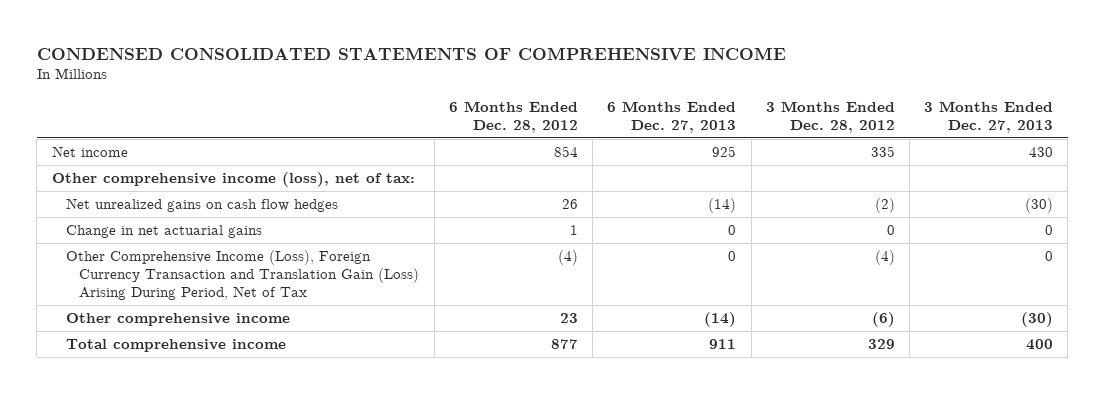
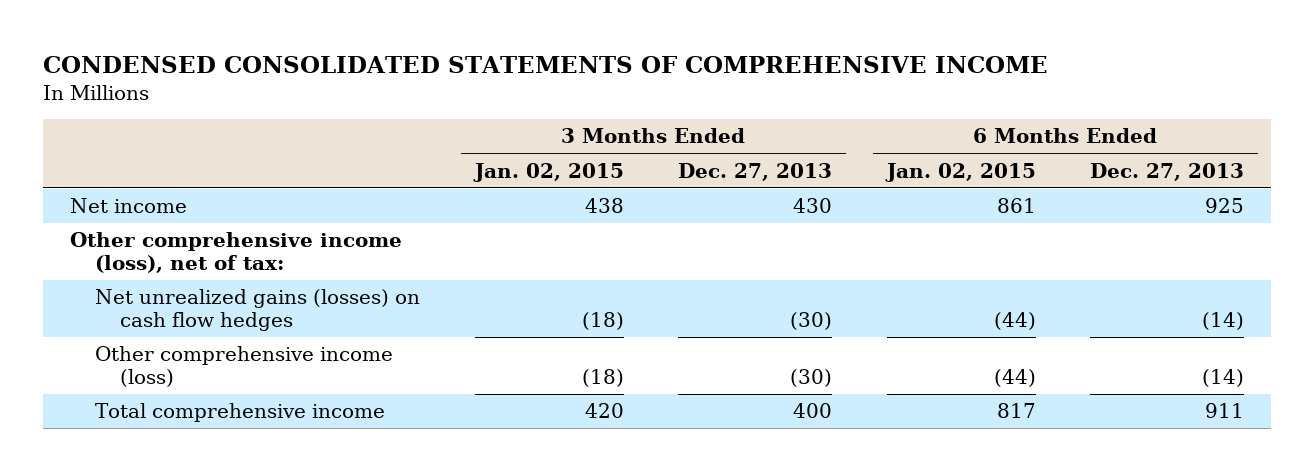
[448,100,578,133] 6 Months Ended Dec. 28, 2012 -> none
[765,100,895,133] 3 Months Ended Dec. 28, 2012 -> none
none -> [472,162,624,182] Jan. 02, 2015
none -> [884,162,1036,182] Jan. 02, 2015
[65,224,262,238] Change in net actuarial gains -> none
[65,249,420,301] Other Comprehensive Income (Loss), Foreign Currency Transaction and Translation Gain (Loss) Arising During Period, Net of Tax -> none
[65,197,338,212] Net unrealized gains on cash flow hedges -> [95,289,421,332] Net unrealized gains (losses) on cash flow hedges
[65,312,290,326] Other comprehensive income -> [95,346,394,388] Other comprehensive income (loss)

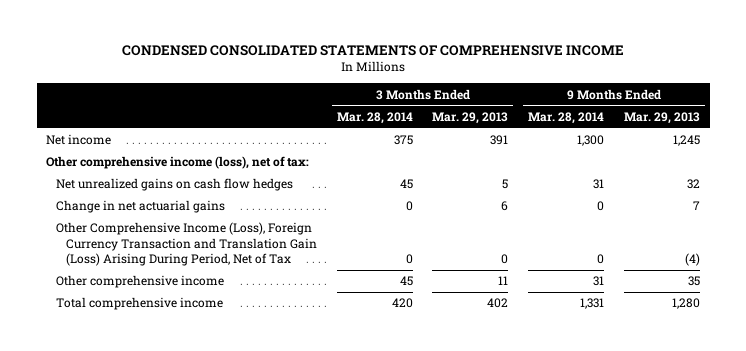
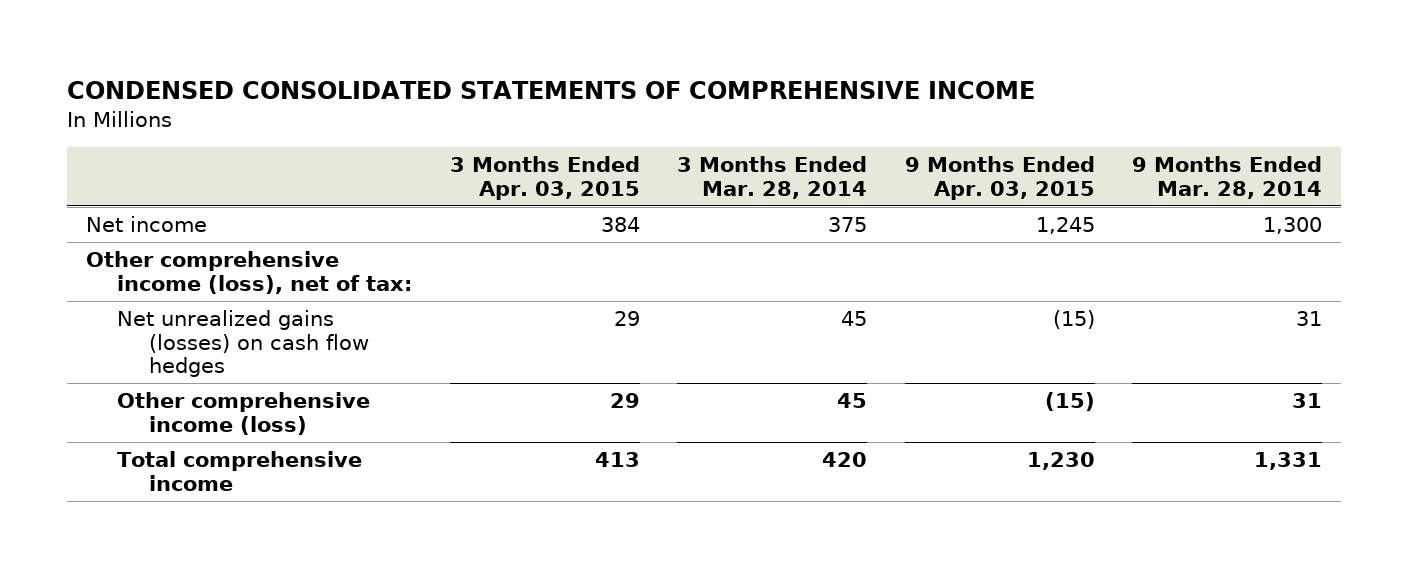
[432,111,509,124] Mar. 29, 2013 -> none
[624,111,701,124] Mar. 29, 2013 -> none
none -> [449,156,640,200] 3 Months Ended Apr. 03, 2015
none -> [904,156,1095,200] 9 Months Ended Apr. 03, 2015
[56,200,226,214] Change in net actuarial gains -> none
[56,222,317,267] Other Comprehensive Income (Loss), Foreign Currency Transaction and Translation Gain (Loss) Arising During Period, Net of Tax -> none
[56,178,294,192] Net unrealized gains on cash flow hedges -> [117,309,369,378] Net unrealized gains (losses) on cash flow hedges
[56,275,225,289] Other comprehensive income -> [117,391,371,435] Other comprehensive income (loss)

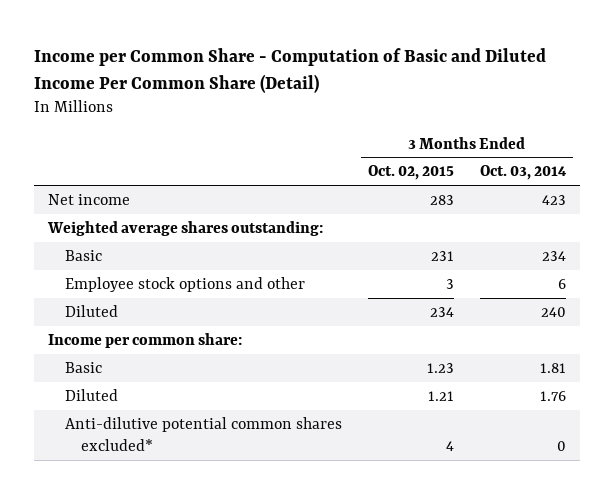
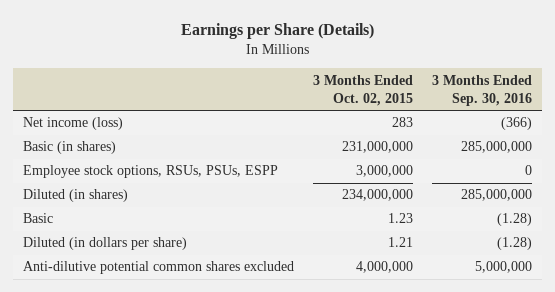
[34,47,547,93] Income per Common Share - Computation of Basic and Diluted Income Per Common Share (Detail) -> [180,23,374,40] Earnings per Share (Details)
[480,165,568,181] Oct. 03, 2014 -> none
none -> [432,74,533,106] 3 Months Ended Sep. 30, 2016
[46,220,323,236] Weighted average shares outstanding: -> none
[64,276,305,292] Employee stock options and other -> none
[47,332,242,348] Income per common share: -> none
[47,193,130,205] Net income -> [23,117,124,131] Net income (loss)
[64,249,102,261] Basic -> [23,141,117,155] Basic (in shares)
[431,250,455,261] 231 -> [342,141,414,154] 231,000,000
none -> [23,165,279,179] Employee stock options, RSUs, PSUs, ESPP
[64,304,118,317] Diluted -> [23,189,129,203] Diluted (in shares)
[430,306,455,317] 234 -> [342,189,414,202] 234,000,000
[64,388,118,401] Diluted -> [23,237,188,251] Diluted (in dollars per share)
[64,416,342,452] Anti-dilutive potential common shares excluded* -> [23,261,295,275] Anti-dilutive potential common shares excluded
[446,441,455,452] 4 -> [356,261,414,274] 4,000,000

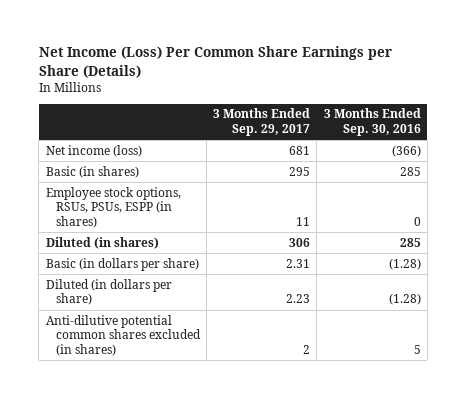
[180,23,374,40] Earnings per Share (Details) -> [38,46,392,78] Net Income (Loss) Per Common Share Earnings per Share (Details)
[313,74,414,106] 3 Months Ended Oct. 02, 2015 -> none
none -> [213,108,311,136] 3 Months Ended Sep. 29, 2017
[461,141,533,154] 285,000,000 -> [399,166,421,176] 285
[23,165,279,179] Employee stock options, RSUs, PSUs, ESPP -> [45,186,181,228] Employee stock options, RSUs, PSUs, ESPP (in shares)
[461,189,533,202] 285,000,000 -> [399,237,421,247] 285
[23,213,54,224] Basic -> [45,257,199,271] Basic (in dollars per share)
[23,261,295,275] Anti-dilutive potential common shares excluded -> [45,314,201,356] Anti-dilutive potential common shares excluded (in shares)
[475,261,533,274] 5,000,000 -> [413,344,421,354] 5

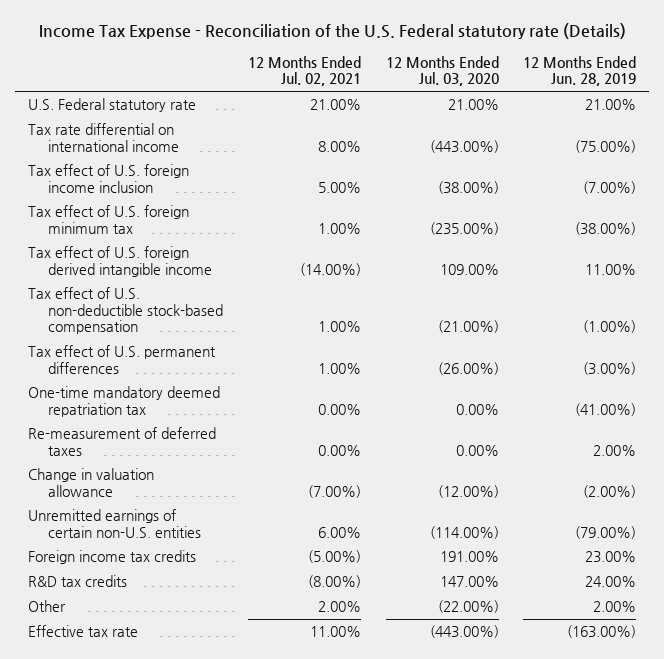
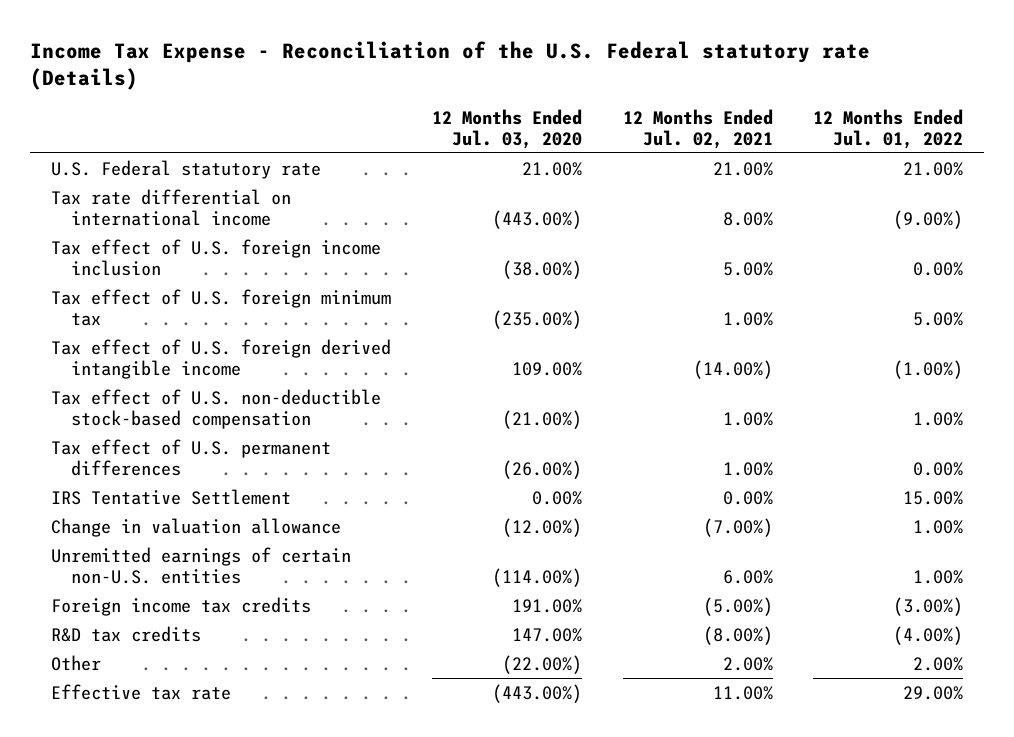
[523,55,637,87] 12 Months Ended Jun. 28, 2019 -> none
none -> [813,108,964,149] 12 Months Ended Jul. 01, 2022
[27,386,220,417] One-time mandatory deemed repatriation tax -> none
[27,427,216,456] Re-measurement of deferred taxes -> none
none -> [50,488,291,505] IRS Tentative Settlement

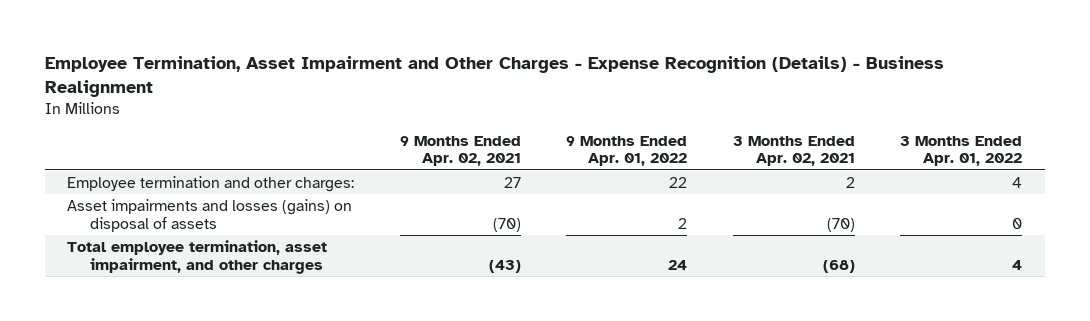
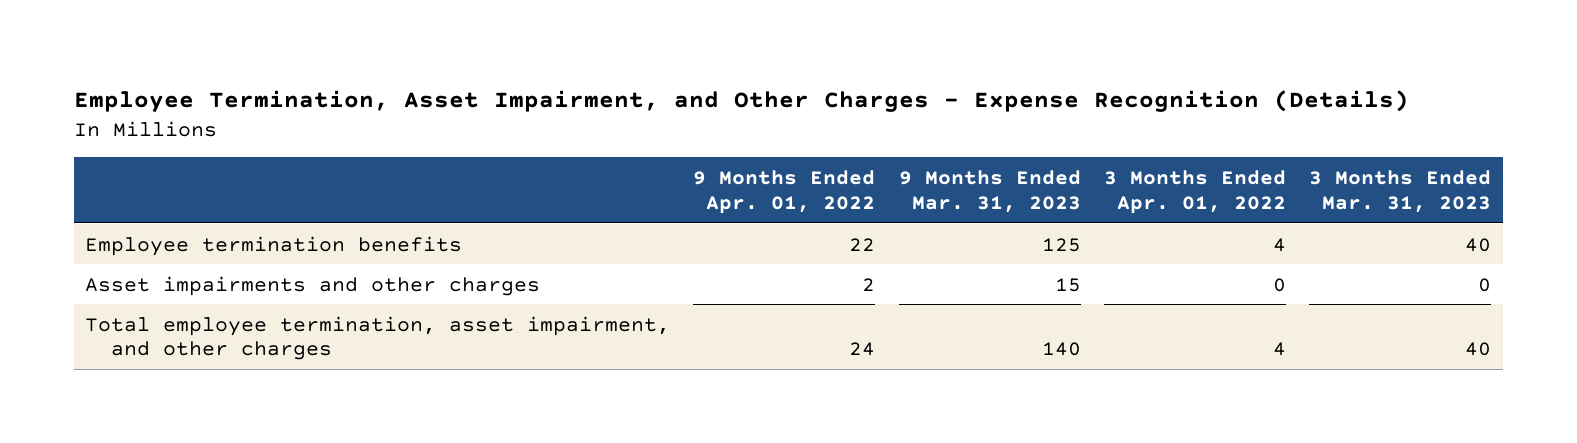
[44,55,944,97] Employee Termination, Asset Impairment and Other Charges - Expense Recognition (Details) - Business Realignment -> [73,89,1409,112] Employee Termination, Asset Impairment, and Other Charges - Expense Recognition (Details)
[399,135,521,167] 9 Months Ended Apr. 02, 2021 -> none
[732,135,855,167] 3 Months Ended Apr. 02, 2021 -> none
none -> [898,169,1081,213] 9 Months Ended Mar. 31, 2023
none -> [1309,169,1492,213] 3 Months Ended Mar. 31, 2023
[67,175,355,192] Employee termination and other charges: -> [85,235,463,256] Employee termination benefits
[67,198,353,232] Asset impairments and losses (gains) on disposal of assets -> [85,275,541,296] Asset impairments and other charges

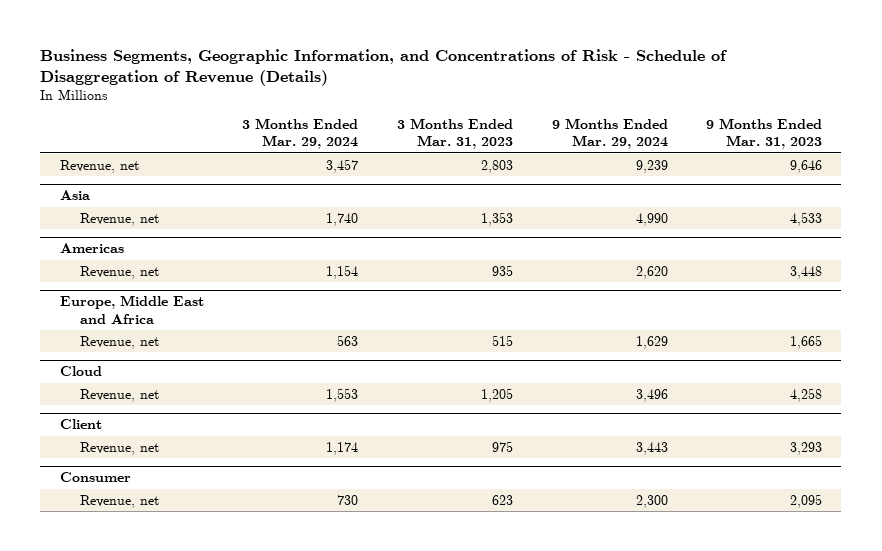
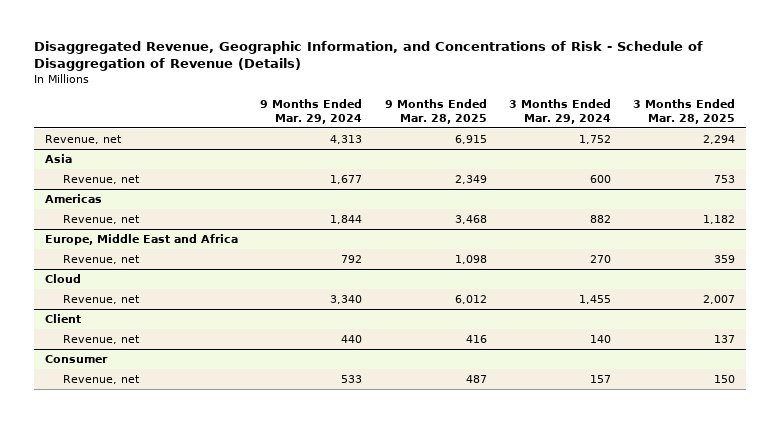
[40,49,728,86] Business Segments, Geographic Information, and Concentrations of Risk - Schedule of Disaggregation of Revenue (Details) -> [33,41,703,72] Disaggregated Revenue, Geographic Information, and Concentrations of Risk - Schedule of Disaggregation of Revenue (Details)
[396,117,513,150] 3 Months Ended Mar. 31, 2023 -> none
[706,117,823,150] 9 Months Ended Mar. 31, 2023 -> none
none -> [384,98,487,125] 9 Months Ended Mar. 28, 2025
none -> [632,98,735,125] 3 Months Ended Mar. 28, 2025
[326,158,359,173] 3,457 -> [578,134,611,144] 1,752
[635,159,668,173] 9,239 -> [330,134,363,144] 4,313
[326,212,359,226] 1,740 -> [589,174,611,183] 600
[635,212,668,226] 4,990 -> [330,174,363,184] 1,677
[326,264,359,279] 1,154 -> [589,214,611,223] 882
[635,265,668,279] 2,620 -> [330,214,363,224] 1,844
[337,334,359,346] 563 -> [589,254,611,263] 270
[635,335,668,349] 1,629 -> [341,254,363,263] 792
[326,387,359,402] 1,553 -> [578,294,611,304] 1,455
[635,388,668,402] 3,496 -> [330,294,363,304] 3,340
[326,441,359,455] 1,174 -> [589,334,611,343] 140
[635,441,668,455] 3,443 -> [341,334,363,343] 440
[337,494,359,505] 730 -> [589,374,611,383] 157
[635,494,668,508] 2,300 -> [341,374,363,383] 533

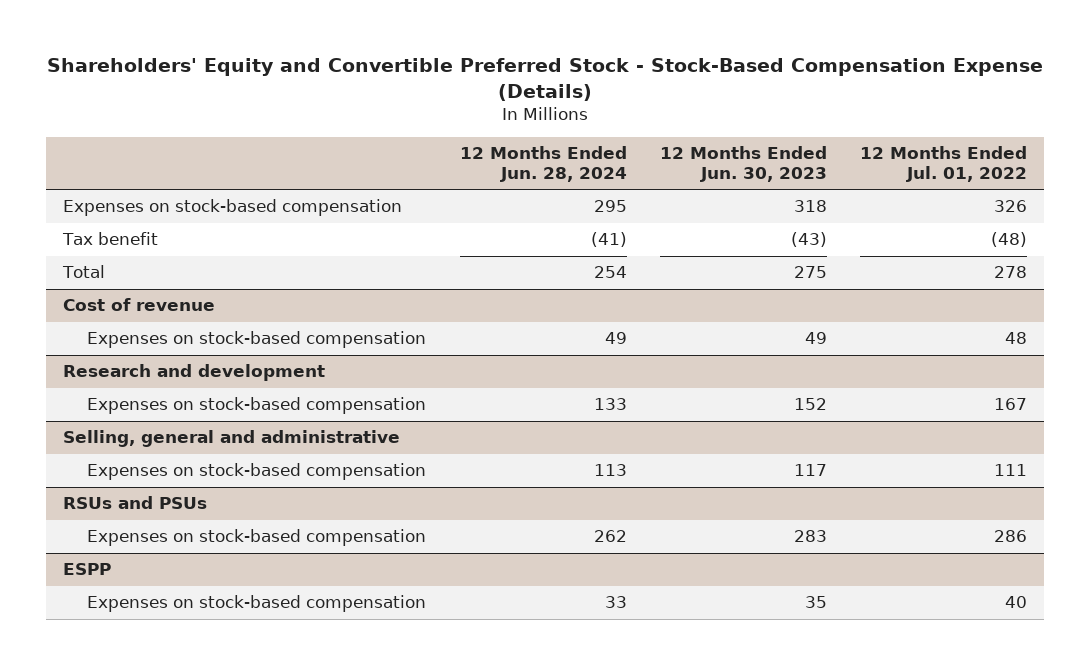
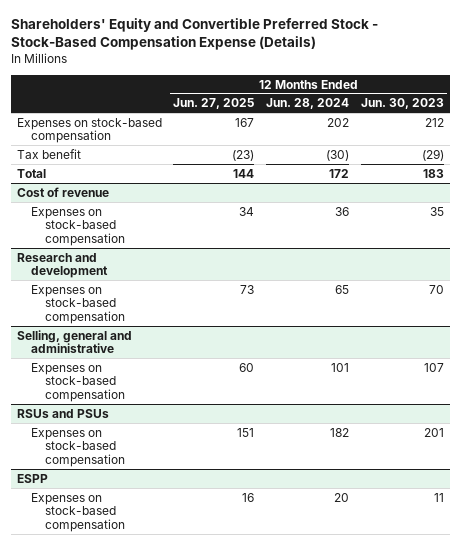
[860,146,1028,182] 12 Months Ended Jul. 01, 2022 -> none
none -> [173,98,255,110] Jun. 27, 2025
[593,200,627,213] 295 -> [327,117,350,127] 202
[793,200,827,213] 318 -> [425,117,445,127] 212
[590,232,627,248] (41) -> [326,149,350,161] (30)
[790,232,827,248] (43) -> [422,148,445,161] (29)
[593,266,627,279] 254 -> [329,168,350,178] 172
[793,266,827,279] 275 -> [423,168,445,178] 183
[604,332,627,345] 49 -> [335,206,350,216] 36
[804,332,827,345] 49 -> [430,206,445,216] 35
[593,398,627,411] 133 -> [335,284,350,294] 65
[793,398,827,411] 152 -> [429,284,445,294] 70
[593,464,627,477] 113 -> [331,362,350,372] 101
[793,464,827,477] 117 -> [424,362,445,372] 107
[593,530,627,543] 262 -> [330,427,350,437] 182
[793,530,827,543] 283 -> [424,427,445,437] 201
[604,596,627,609] 33 -> [334,492,350,502] 20
[804,596,827,609] 35 -> [434,492,445,502] 11

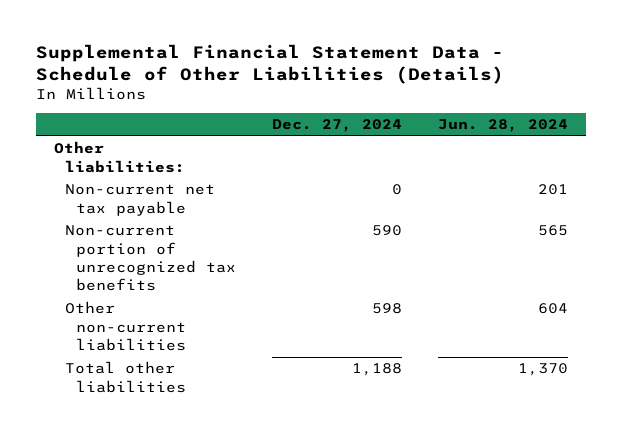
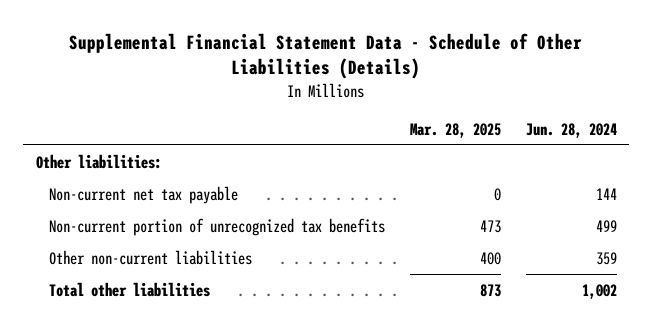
[271,119,402,133] Dec. 27, 2024 -> none
none -> [409,122,501,138] Mar. 28, 2025
[537,184,568,196] 201 -> [595,187,617,200] 144
[537,225,568,237] 565 -> [595,219,617,232] 499
[537,303,568,315] 604 -> [595,251,617,265] 359
[517,363,568,377] 1,370 -> [581,283,617,299] 1,002

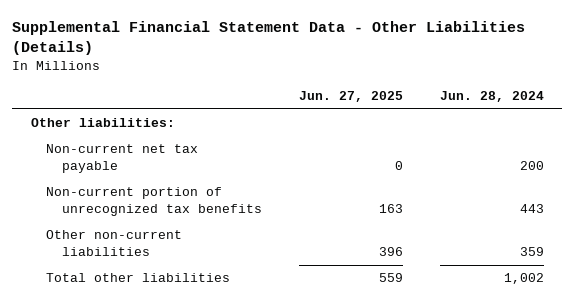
[69,32,583,80] Supplemental Financial Statement Data - Schedule of Other Liabilities (Details) -> [12,21,526,56] Supplemental Financial Statement Data - Other Liabilities (Details)
[409,122,501,138] Mar. 28, 2025 -> none
none -> [298,90,403,102] Jun. 27, 2025
[595,187,617,200] 144 -> [519,160,544,170] 200
[595,219,617,232] 499 -> [519,203,544,213] 443

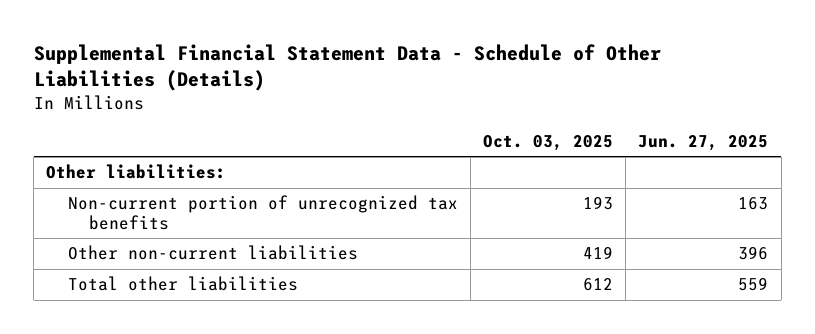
[12,21,526,56] Supplemental Financial Statement Data - Other Liabilities (Details) -> [33,43,661,92] Supplemental Financial Statement Data - Schedule of Other Liabilities (Details)
[439,90,544,102] Jun. 28, 2024 -> none
none -> [483,135,614,152] Oct. 03, 2025
[46,144,199,173] Non-current net tax payable -> none

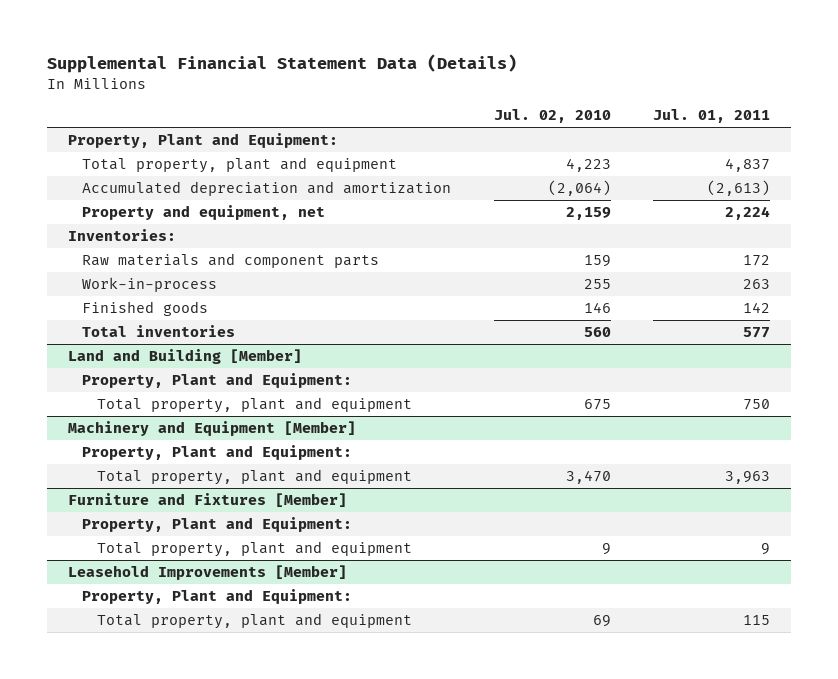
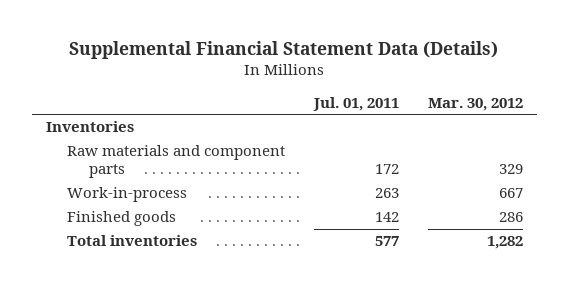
[493,109,611,124] Jul. 02, 2010 -> none
none -> [427,97,523,111] Mar. 30, 2012
[67,133,338,149] Property, Plant and Equipment: -> none
[82,157,398,174] Total property, plant and equipment -> none
[82,181,452,197] Accumulated depreciation and amortization -> none
[82,205,326,221] Property and equipment, net -> none
[67,229,176,242] Inventories: -> [46,121,135,133] Inventories
[67,349,302,365] Land and Building [Member] -> none
[82,373,353,389] Property, Plant and Equipment: -> none
[97,397,413,414] Total property, plant and equipment -> none
[67,421,356,437] Machinery and Equipment [Member] -> none
[82,445,353,461] Property, Plant and Equipment: -> none
[97,469,413,486] Total property, plant and equipment -> none
[67,493,347,508] Furniture and Fixtures [Member] -> none
[82,517,353,533] Property, Plant and Equipment: -> none
[97,541,413,558] Total property, plant and equipment -> none
[67,565,347,581] Leasehold Improvements [Member] -> none
[82,589,353,605] Property, Plant and Equipment: -> none
[97,613,413,630] Total property, plant and equipment -> none

